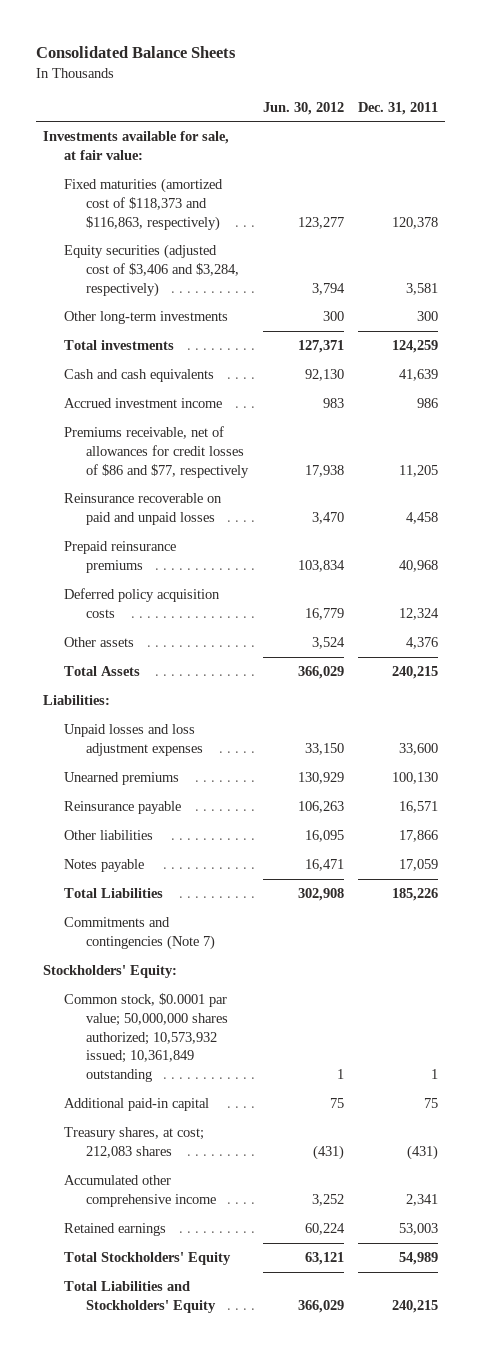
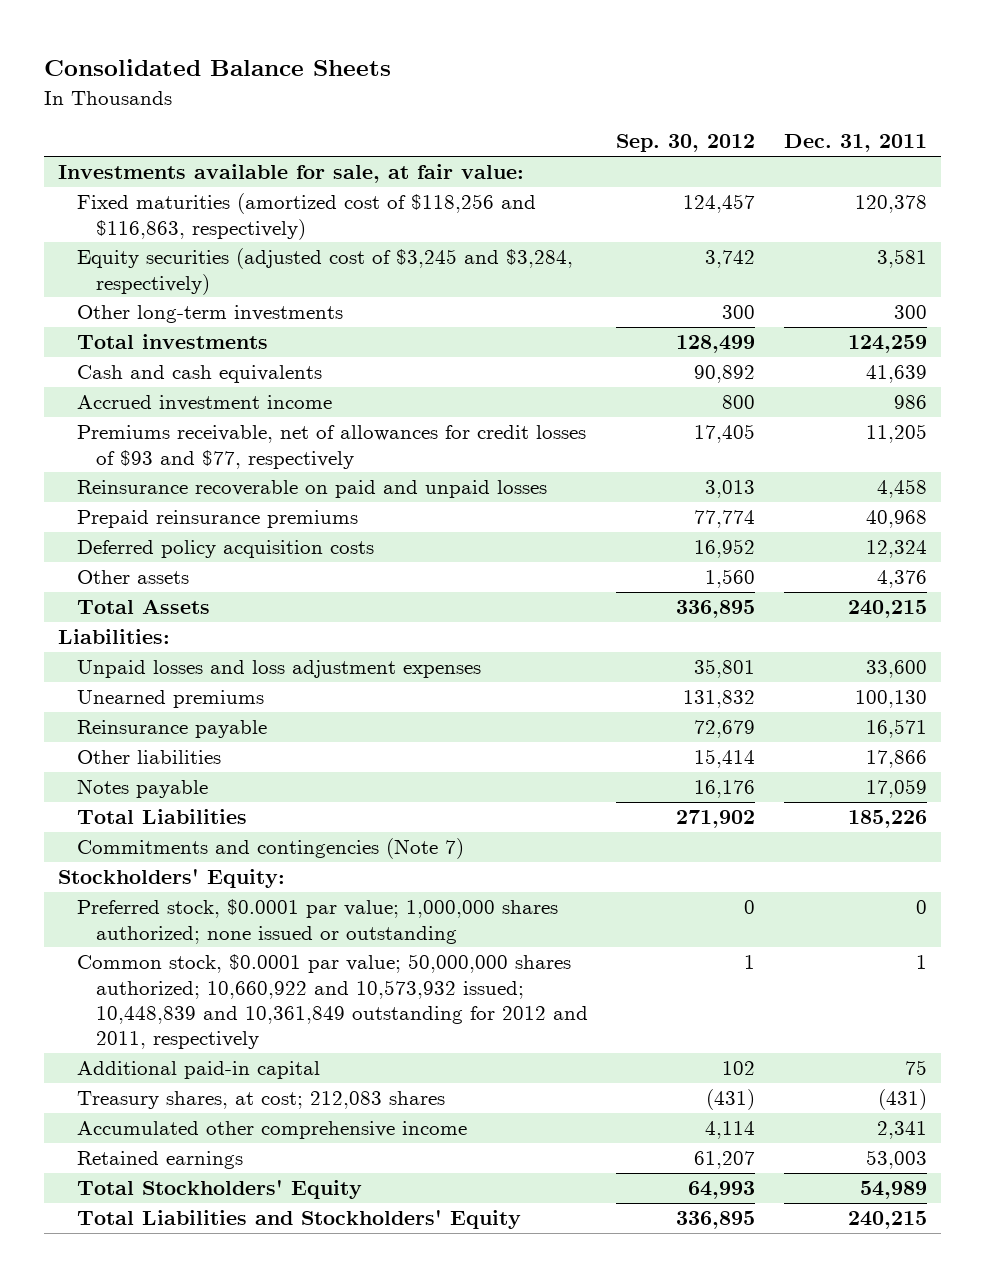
[262,101,344,115] Jun. 30, 2012 -> none
none -> [616,134,756,153] Sep. 30, 2012
[64,178,224,231] Fixed maturities (amortized cost of $118,373 and $116,863, respectively) -> [76,193,536,240] Fixed maturities (amortized cost of $118,256 and $116,863, respectively)
[64,244,239,297] Equity securities (adjusted cost of $3,406 and $3,284, respectively) -> [76,248,573,295] Equity securities (adjusted cost of $3,245 and $3,284, respectively)
[64,426,249,478] Premiums receivable, net of allowances for credit losses of $86 and $77, respectively -> [76,425,586,469] Premiums receivable, net of allowances for credit losses of $93 and $77, respectively
none -> [76,899,558,944] Preferred stock, $0.0001 par value; 1,000,000 shares authorized; none issued or outstanding
[64,993,228,1082] Common stock, $0.0001 par value; 50,000,000 shares authorized; 10,573,932 issued; 10,361,849 outstanding -> [76,954,588,1049] Common stock, $0.0001 par value; 50,000,000 shares authorized; 10,660,922 and 10,573,932 issued; 10,448,839 and 10,361,849 outstanding for 2012 and 2011, respectively

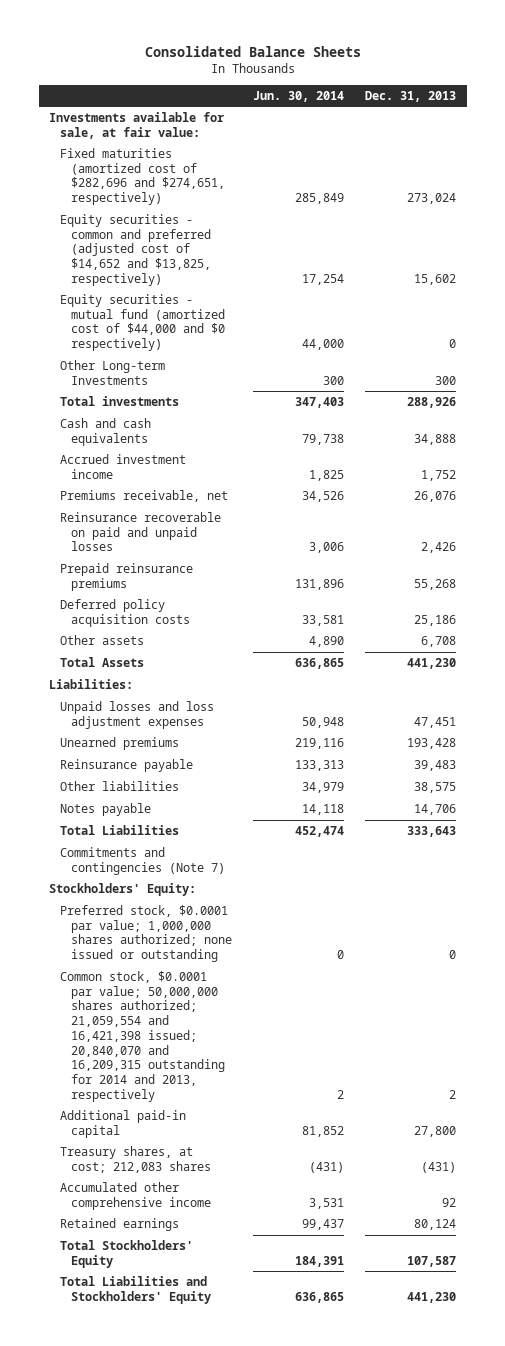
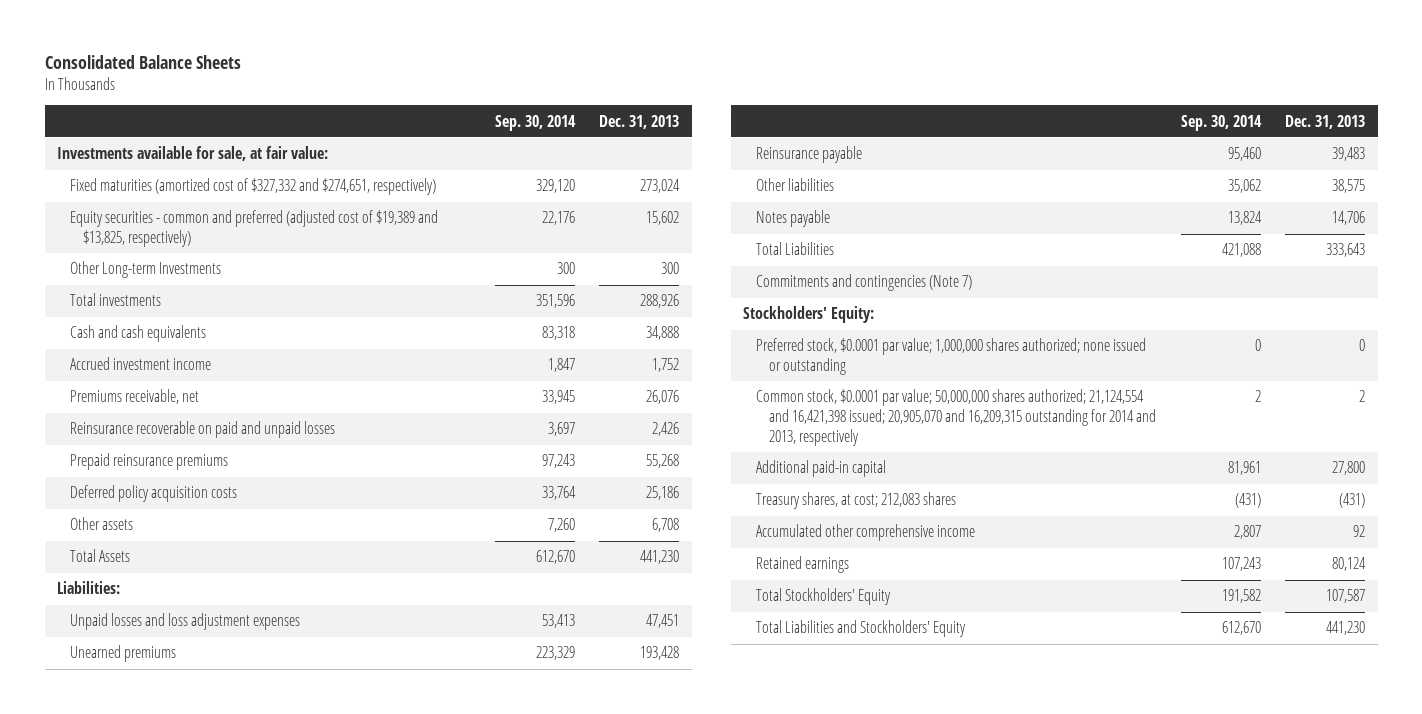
[252,90,344,102] Jun. 30, 2014 -> none
none -> [494,114,576,131] Sep. 30, 2014
[60,294,225,352] Equity securities - mutual fund (amortized cost of $44,000 and $0 respectively) -> none
[60,148,225,206] Fixed maturities (amortized cost of $282,696 and $274,651, respectively) -> [70,178,437,196] Fixed maturities (amortized cost of $327,332 and $274,651, respectively)
[60,214,211,286] Equity securities - common and preferred (adjusted cost of $14,652 and $13,825, respectively) -> [70,210,439,248] Equity securities - common and preferred (adjusted cost of $19,389 and $13,825, respectively)
[60,971,225,1102] Common stock, $0.0001 par value; 50,000,000 shares authorized; 21,059,554 and 16,421,398 issued; 20,840,070 and 16,209,315 outstanding for 2014 and 2013, respectively -> [755,389,1156,446] Common stock, $0.0001 par value; 50,000,000 shares authorized; 21,124,554 and 16,421,398 issued; 20,905,070 and 16,209,315 outstanding for 2014 and 2013, respectively

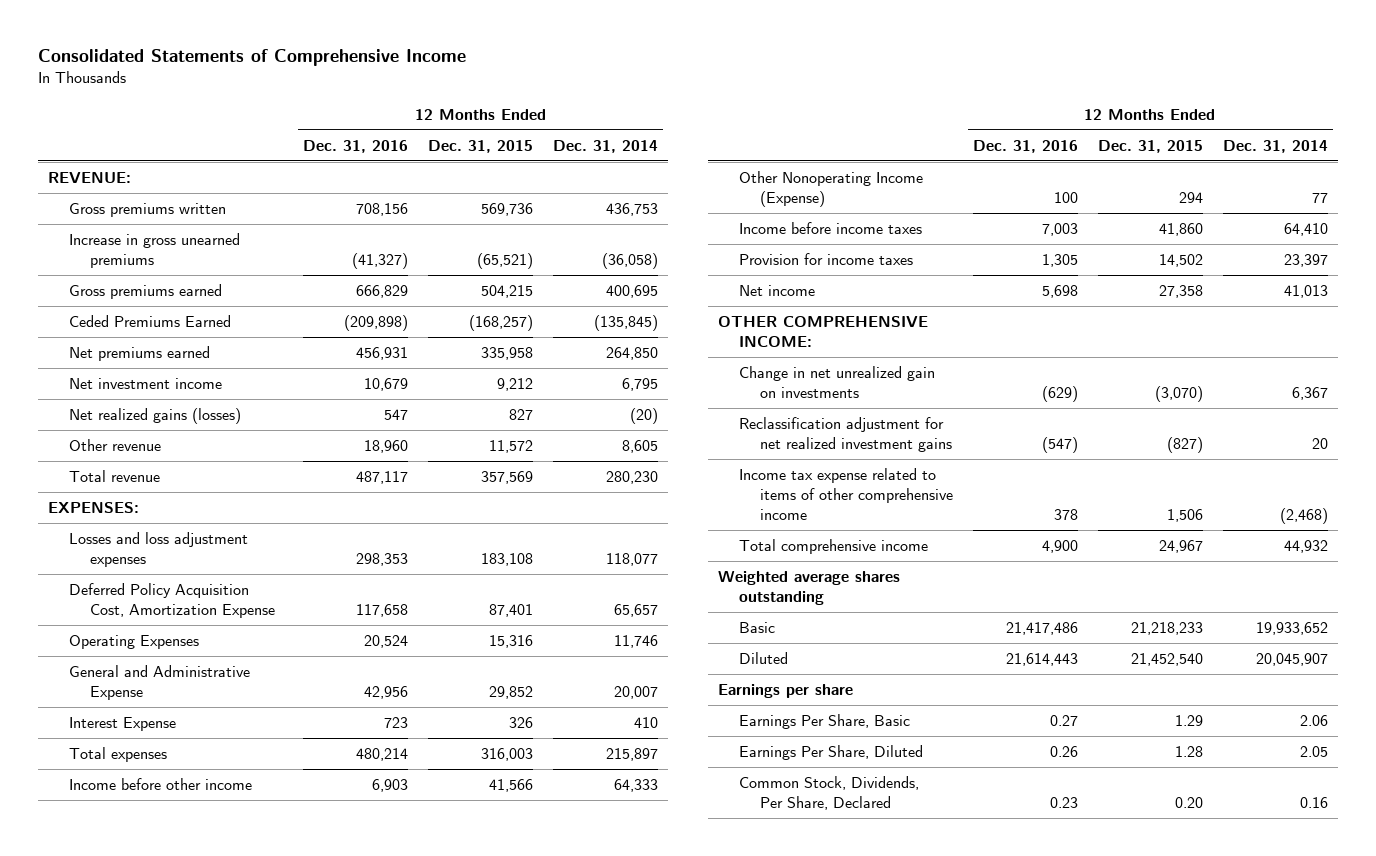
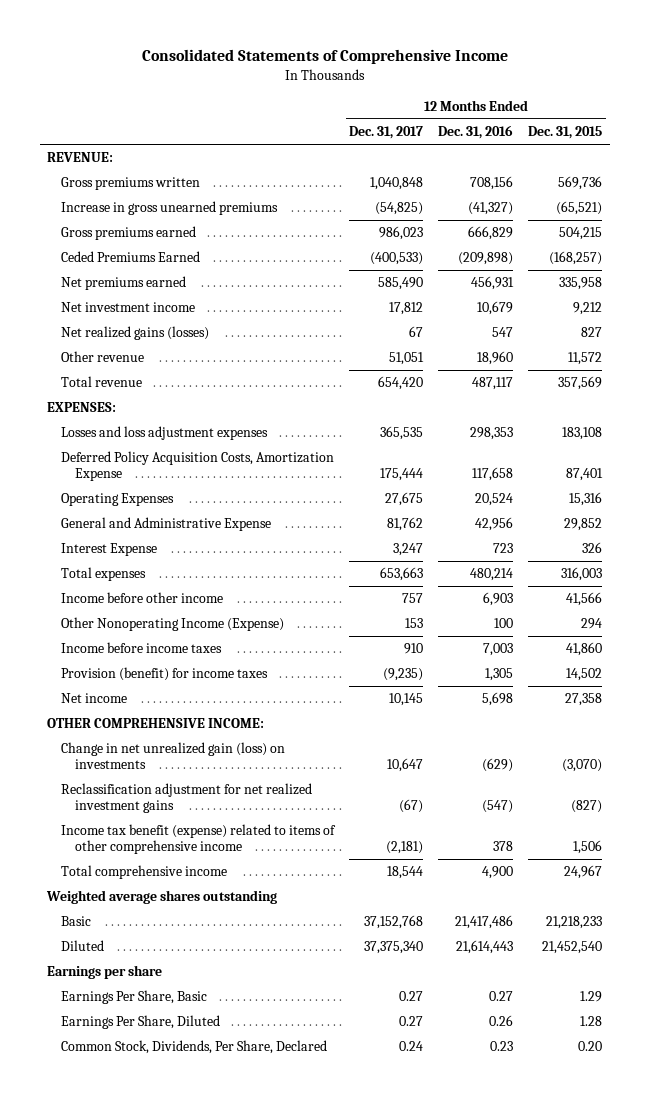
[553,139,659,153] Dec. 31, 2014 -> none
none -> [349,126,424,140] Dec. 31, 2017
[68,582,275,619] Deferred Policy Acquisition Cost, Amortization Expense -> [61,451,335,482] Deferred Policy Acquisition Costs, Amortization Expense
[738,252,913,265] Provision for income taxes -> [61,667,269,682] Provision (benefit) for income taxes
[738,365,935,399] Change in net unrealized gain on investments -> [61,742,286,770] Change in net unrealized gain (loss) on investments
[738,467,953,521] Income tax expense related to items of other comprehensive income -> [61,824,337,855] Income tax benefit (expense) related to items of other comprehensive income

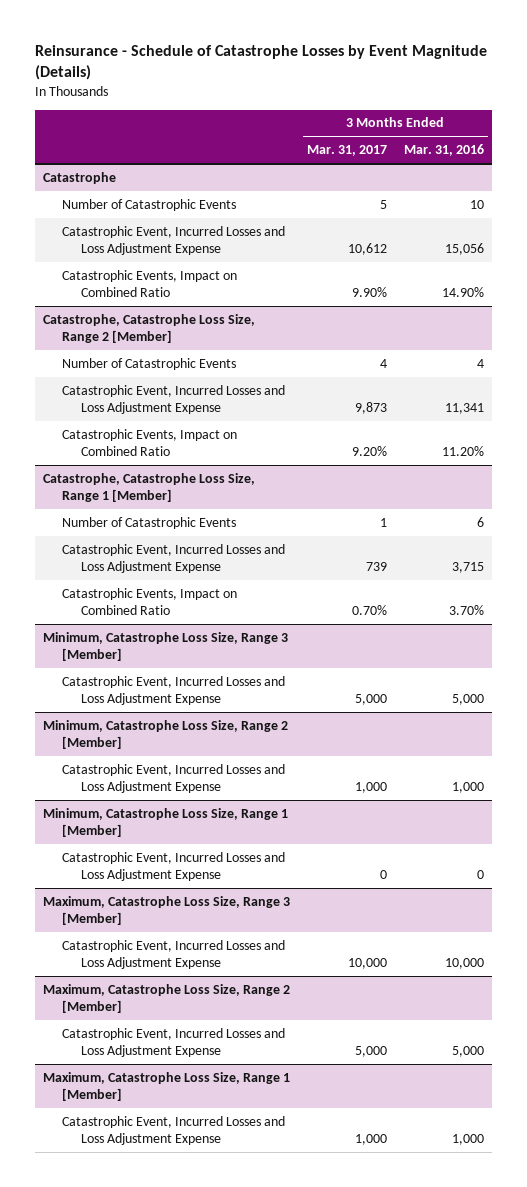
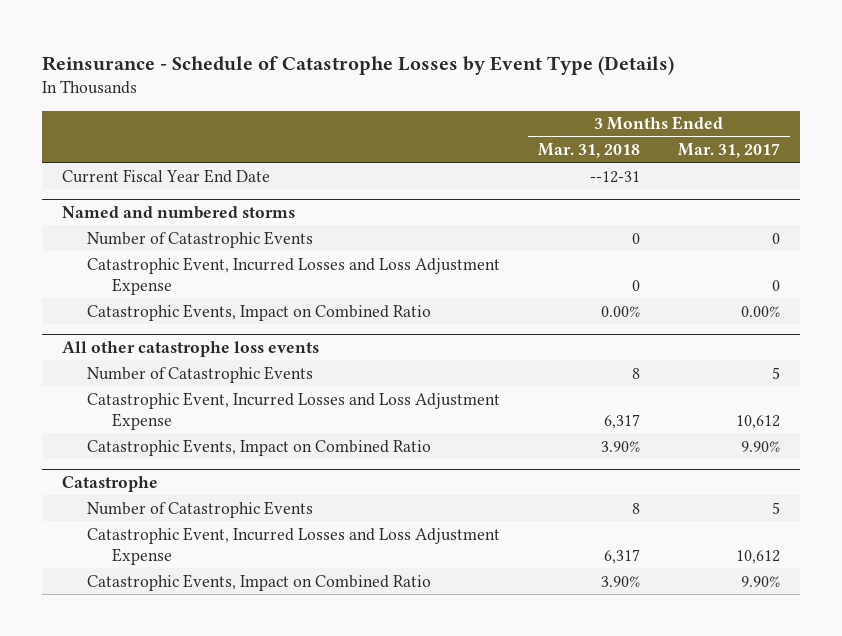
[34,44,487,81] Reinsurance - Schedule of Catastrophe Losses by Event Magnitude (Details) -> [42,55,675,75] Reinsurance - Schedule of Catastrophe Losses by Event Type (Details)
[403,144,484,157] Mar. 31, 2016 -> none
none -> [538,143,641,159] Mar. 31, 2018
none -> [61,168,270,183] Current Fiscal Year End Date
none -> [61,206,295,220] Named and numbered storms
none -> [86,230,313,248] Number of Catastrophic Events
none -> [86,256,500,295] Catastrophic Event, Incurred Losses and Loss Adjustment Expense
none -> [86,303,431,321] Catastrophic Events, Impact on Combined Ratio
none -> [61,341,319,358] All other catastrophe loss events
none -> [86,365,313,383] Number of Catastrophic Events
none -> [86,391,500,430] Catastrophic Event, Incurred Losses and Loss Adjustment Expense
none -> [86,438,431,456] Catastrophic Events, Impact on Combined Ratio
[42,313,255,344] Catastrophe, Catastrophe Loss Size, Range 2 [Member] -> none
[61,357,236,370] Number of Catastrophic Events -> none
[61,384,285,415] Catastrophic Event, Incurred Losses and Loss Adjustment Expense -> none
[61,428,237,457] Catastrophic Events, Impact on Combined Ratio -> none
[42,472,255,503] Catastrophe, Catastrophe Loss Size, Range 1 [Member] -> none
[61,516,236,529] Number of Catastrophic Events -> none
[61,543,285,574] Catastrophic Event, Incurred Losses and Loss Adjustment Expense -> none
[61,587,237,616] Catastrophic Events, Impact on Combined Ratio -> none
[42,631,288,662] Minimum, Catastrophe Loss Size, Range 3 [Member] -> none
[61,675,285,706] Catastrophic Event, Incurred Losses and Loss Adjustment Expense -> none
[42,719,288,750] Minimum, Catastrophe Loss Size, Range 2 [Member] -> none
[61,763,285,794] Catastrophic Event, Incurred Losses and Loss Adjustment Expense -> none
[42,807,288,838] Minimum, Catastrophe Loss Size, Range 1 [Member] -> none
[61,851,285,882] Catastrophic Event, Incurred Losses and Loss Adjustment Expense -> none
[42,895,290,926] Maximum, Catastrophe Loss Size, Range 3 [Member] -> none
[61,939,285,970] Catastrophic Event, Incurred Losses and Loss Adjustment Expense -> none
[42,983,290,1014] Maximum, Catastrophe Loss Size, Range 2 [Member] -> none
[61,1027,285,1058] Catastrophic Event, Incurred Losses and Loss Adjustment Expense -> none
[42,1071,290,1102] Maximum, Catastrophe Loss Size, Range 1 [Member] -> none
[61,1115,285,1146] Catastrophic Event, Incurred Losses and Loss Adjustment Expense -> none

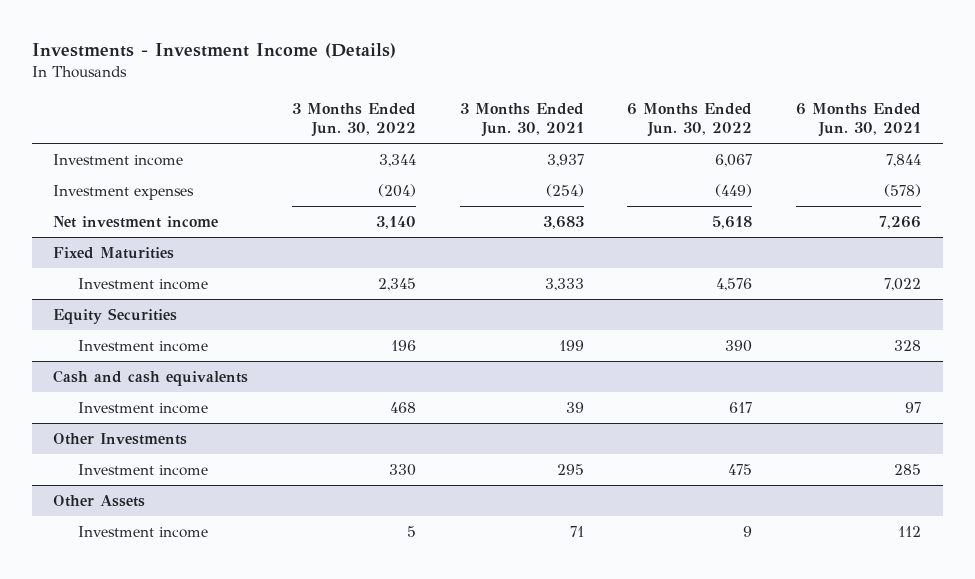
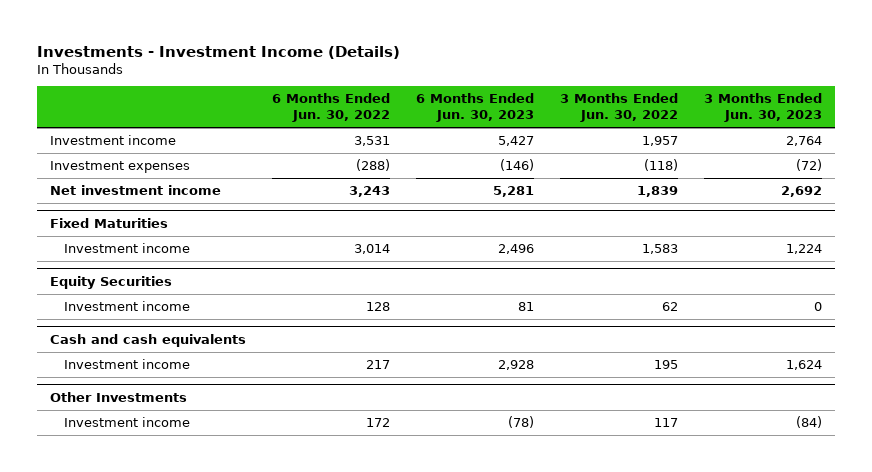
[459,102,584,138] 3 Months Ended Jun. 30, 2021 -> none
[796,102,922,138] 6 Months Ended Jun. 30, 2021 -> none
none -> [416,93,535,122] 6 Months Ended Jun. 30, 2023
none -> [703,93,822,122] 3 Months Ended Jun. 30, 2023
[379,153,417,167] 3,344 -> [641,136,678,147] 1,957
[715,153,753,167] 6,067 -> [354,136,391,147] 3,531
[378,183,417,197] (204) -> [643,159,678,172] (118)
[715,183,753,197] (449) -> [356,159,391,172] (288)
[376,215,417,229] 3,140 -> [636,186,678,198] 1,839
[712,215,753,229] 5,618 -> [349,186,391,198] 3,243
[378,277,417,291] 2,345 -> [641,244,678,255] 1,583
[716,277,753,291] 4,576 -> [354,244,391,255] 3,014
[391,339,417,351] 196 -> [661,302,678,312] 62
[725,339,753,352] 390 -> [366,302,391,312] 128
[390,401,417,413] 468 -> [653,360,678,370] 195
[729,401,753,413] 617 -> [366,360,391,370] 217
[53,494,146,507] Other Assets -> none
[77,525,208,538] Investment income -> none
[389,463,417,476] 330 -> [653,418,678,428] 117
[728,463,753,475] 475 -> [366,418,391,428] 172

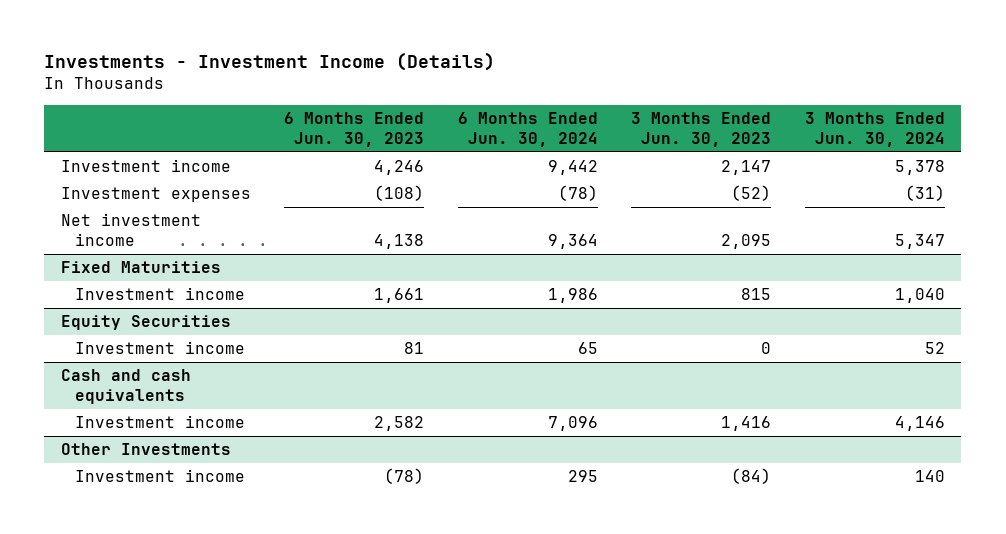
[272,93,391,122] 6 Months Ended Jun. 30, 2022 -> none
[559,93,678,122] 3 Months Ended Jun. 30, 2022 -> none
none -> [457,112,598,147] 6 Months Ended Jun. 30, 2024
none -> [804,112,945,147] 3 Months Ended Jun. 30, 2024
[498,136,535,147] 5,427 -> [374,160,425,176] 4,246
[785,136,822,147] 2,764 -> [721,160,772,176] 2,147
[500,159,535,172] (146) -> [374,185,425,202] (108)
[795,159,822,172] (72) -> [731,185,772,202] (52)
[493,186,535,198] 5,281 -> [374,233,425,249] 4,138
[780,186,822,198] 2,692 -> [721,233,772,249] 2,095
[498,244,535,255] 2,496 -> [374,288,425,304] 1,661
[785,244,822,255] 1,224 -> [741,288,772,301] 815
[498,360,535,371] 2,928 -> [374,416,425,432] 2,582
[785,360,822,371] 1,624 -> [721,416,772,432] 1,416

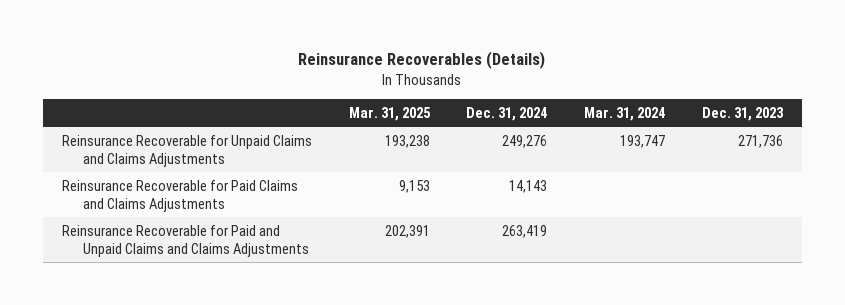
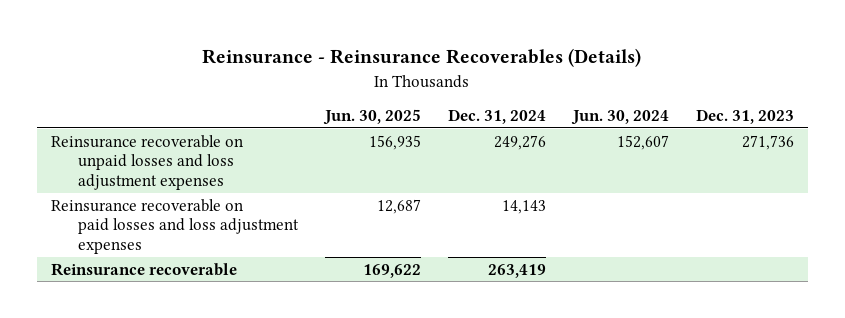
[298,51,546,70] Reinsurance Recoverables (Details) -> [202,48,642,68] Reinsurance - Reinsurance Recoverables (Details)
[348,106,431,121] Mar. 31, 2025 -> none
[584,106,666,121] Mar. 31, 2024 -> none
none -> [322,109,421,126] Jun. 30, 2025
none -> [571,110,670,126] Jun. 30, 2024
[61,134,312,167] Reinsurance Recoverable for Unpaid Claims and Claims Adjustments -> [50,134,243,191] Reinsurance recoverable on unpaid losses and loss adjustment expenses
[61,179,298,212] Reinsurance Recoverable for Paid Claims and Claims Adjustments -> [50,198,299,255] Reinsurance recoverable on paid losses and loss adjustment expenses
[61,224,309,257] Reinsurance Recoverable for Paid and Unpaid Claims and Claims Adjustments -> [50,262,237,276] Reinsurance recoverable

